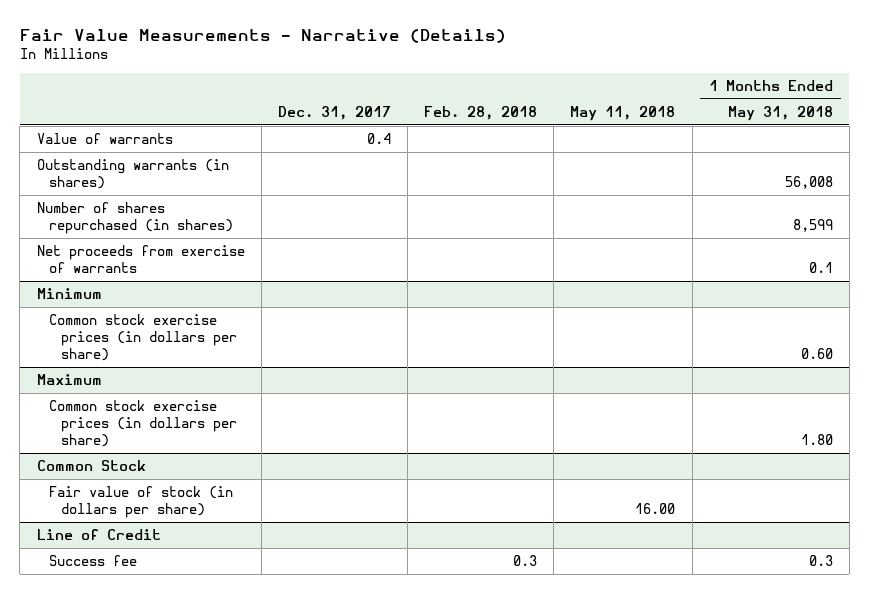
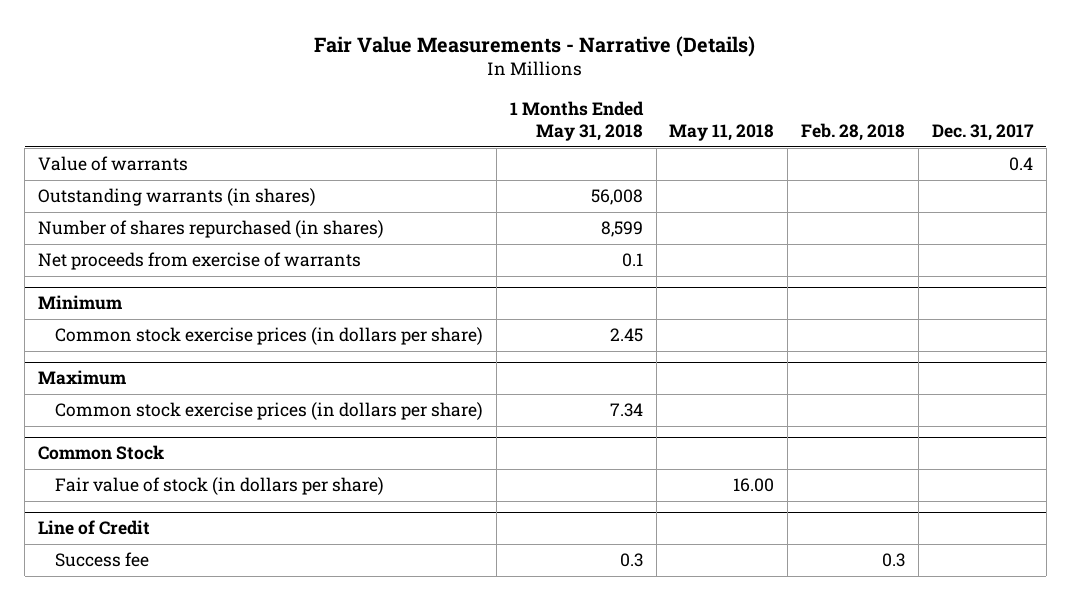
[800,348,833,360] 0.60 -> [609,328,643,343] 2.45
[800,434,833,446] 1.80 -> [609,403,643,418] 7.34

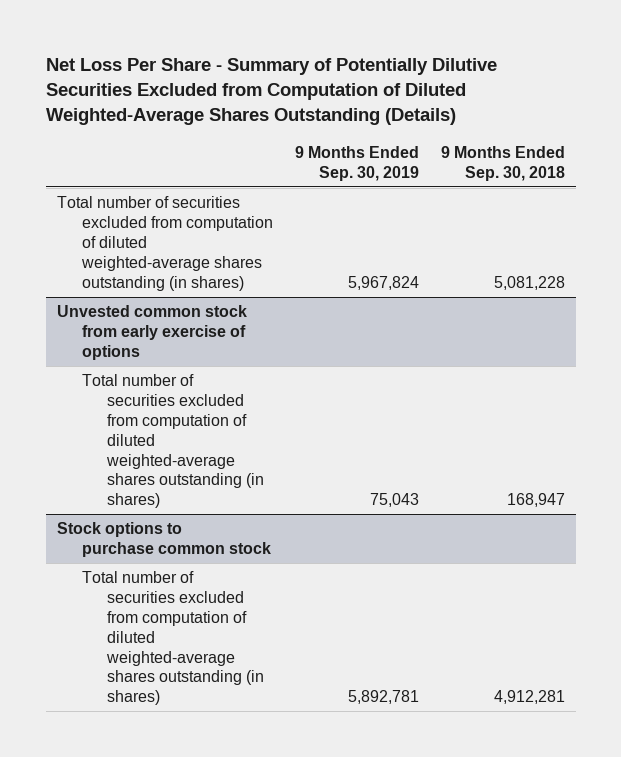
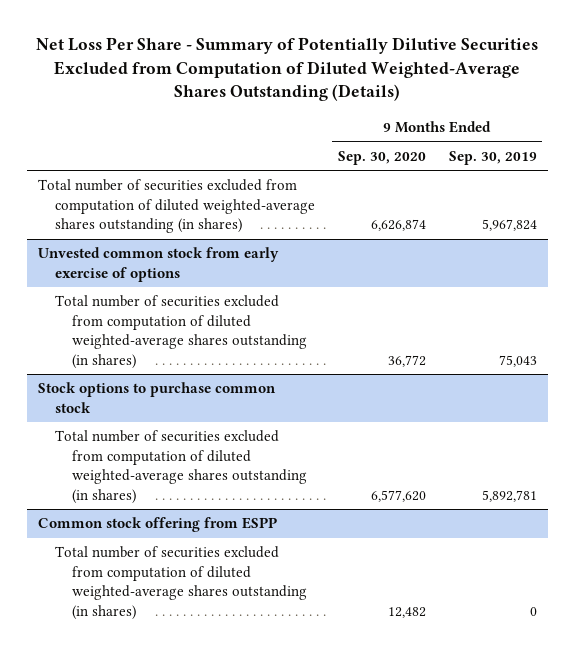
[440,145,565,181] 9 Months Ended Sep. 30, 2018 -> none
none -> [337,150,426,165] Sep. 30, 2020
none -> [38,517,278,533] Common stock offering from ESPP
none -> [55,546,307,620] Total number of securities excluded from computation of diluted weighted-average shares outstanding (in shares)

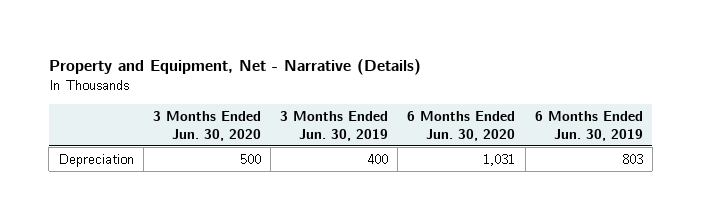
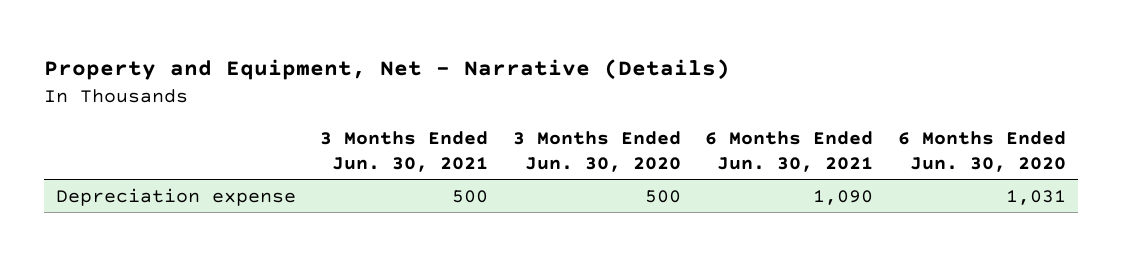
[280,110,389,141] 3 Months Ended Jun. 30, 2019 -> none
[534,110,643,141] 6 Months Ended Jun. 30, 2019 -> none
none -> [320,130,489,173] 3 Months Ended Jun. 30, 2021
none -> [705,130,874,173] 6 Months Ended Jun. 30, 2021
[58,153,134,167] Depreciation -> [55,187,296,206] Depreciation expense

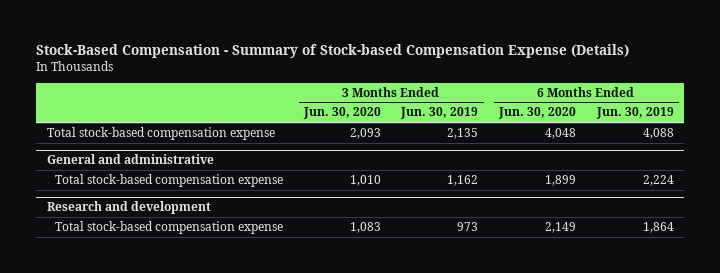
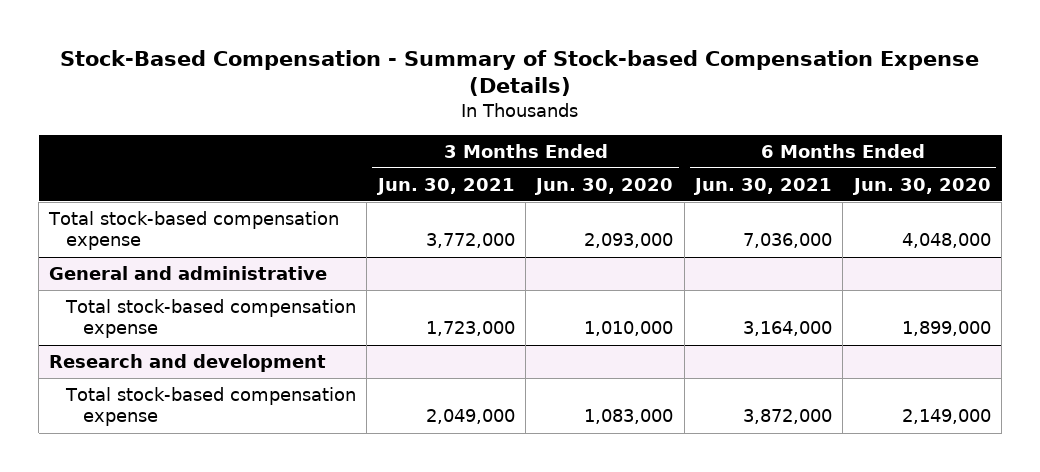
[400,107,479,120] Jun. 30, 2019 -> none
[595,107,674,120] Jun. 30, 2019 -> none
none -> [375,177,515,195] Jun. 30, 2021
none -> [693,177,833,195] Jun. 30, 2021
[349,128,381,140] 2,093 -> [584,233,674,249] 2,093,000
[544,128,576,140] 4,048 -> [901,233,991,249] 4,048,000
[349,175,381,187] 1,010 -> [584,321,674,337] 1,010,000
[544,175,576,187] 1,899 -> [901,321,991,337] 1,899,000
[349,222,381,234] 1,083 -> [584,409,674,425] 1,083,000
[544,222,576,234] 2,149 -> [901,409,991,425] 2,149,000

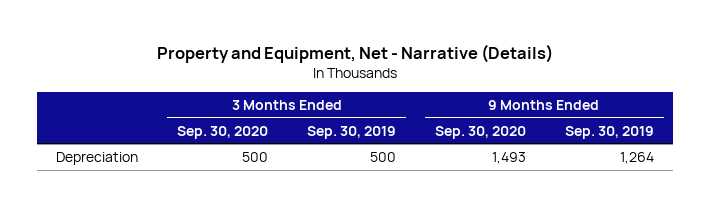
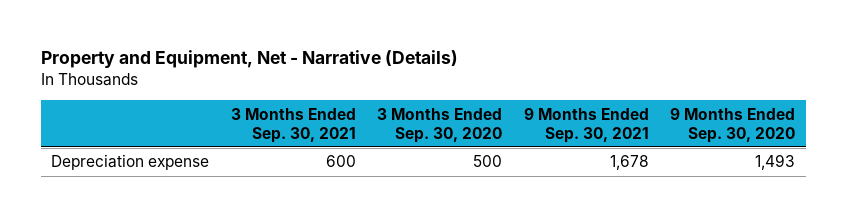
[307,125,397,139] Sep. 30, 2019 -> none
[564,125,654,139] Sep. 30, 2019 -> none
none -> [230,107,356,143] 3 Months Ended Sep. 30, 2021
none -> [523,107,649,143] 9 Months Ended Sep. 30, 2021
[56,152,139,166] Depreciation -> [51,154,210,171] Depreciation expense

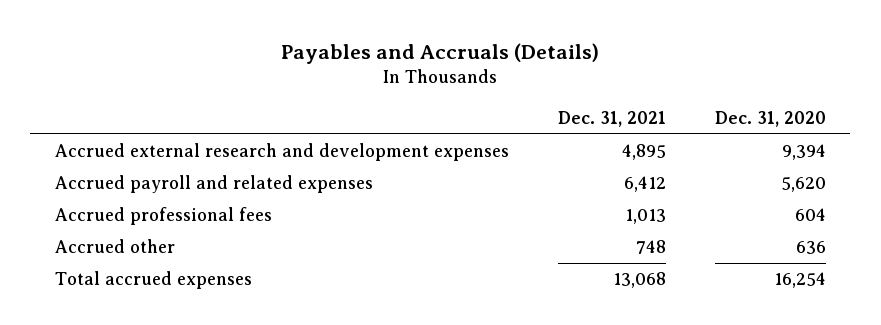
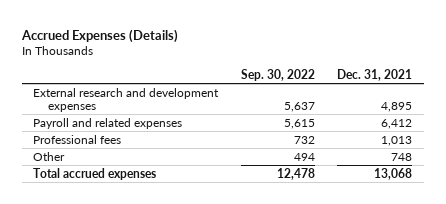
[281,42,600,64] Payables and Accruals (Details) -> [20,28,178,43] Accrued Expenses (Details)
[714,110,826,127] Dec. 31, 2020 -> none
none -> [240,69,315,82] Sep. 30, 2022
[54,143,509,162] Accrued external research and development expenses -> [33,87,220,113] External research and development expenses
[54,175,373,194] Accrued payroll and related expenses -> [33,117,183,129] Payroll and related expenses
[54,207,272,226] Accrued professional fees -> [33,134,122,144] Professional fees
[54,239,175,254] Accrued other -> [33,151,66,161] Other

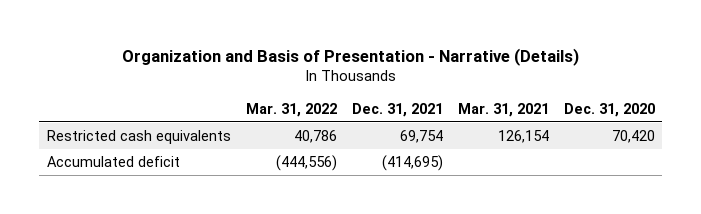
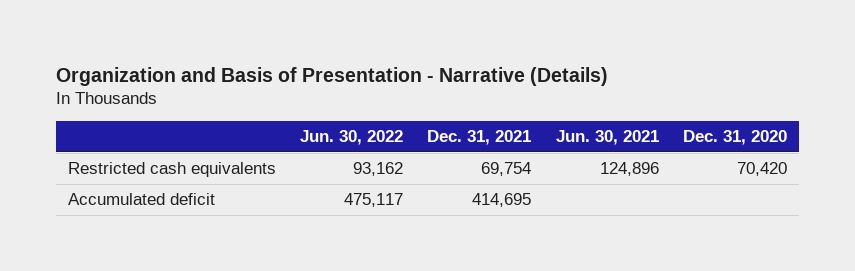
[245,103,337,118] Mar. 31, 2022 -> none
[457,103,549,118] Mar. 31, 2021 -> none
none -> [300,130,404,146] Jun. 30, 2022
none -> [555,130,659,146] Jun. 30, 2021
[381,155,443,172] (414,695) -> [472,193,532,208] 414,695

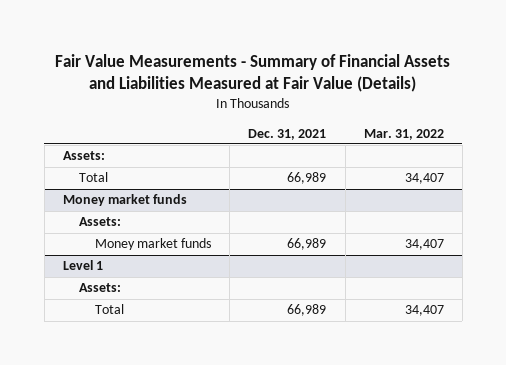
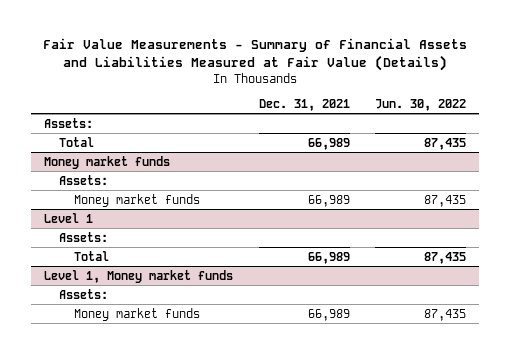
[363,128,444,140] Mar. 31, 2022 -> none
none -> [375,98,467,111] Jun. 30, 2022
none -> [44,269,234,283] Level 1, Money market funds
none -> [59,288,109,299] Assets:
none -> [74,307,201,321] Money market funds

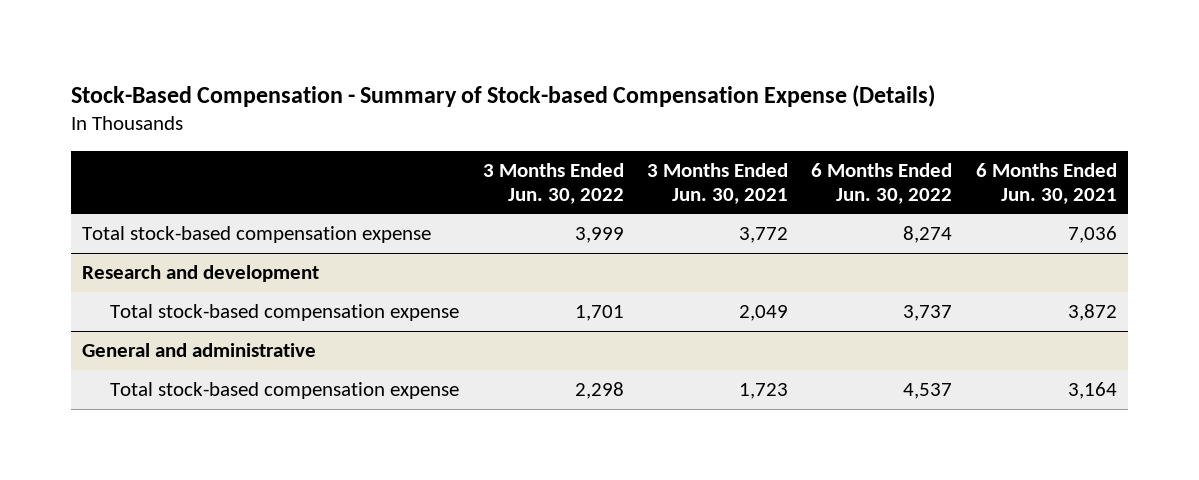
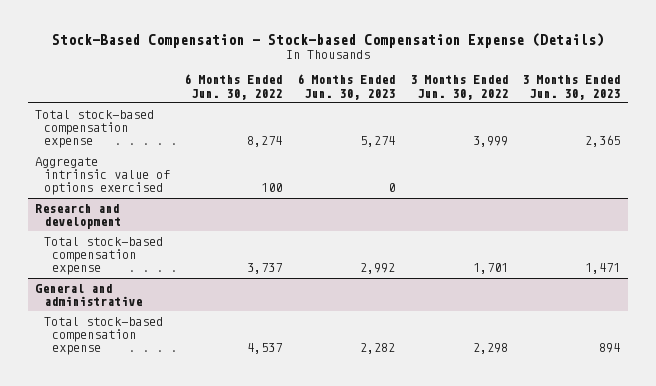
[70,84,935,107] Stock-Based Compensation - Summary of Stock-based Compensation Expense (Details) -> [51,32,604,48] Stock-Based Compensation - Stock-based Compensation Expense (Details)
[647,162,789,204] 3 Months Ended Jun. 30, 2021 -> none
[975,162,1117,204] 6 Months Ended Jun. 30, 2021 -> none
none -> [297,74,396,100] 6 Months Ended Jun. 30, 2023
none -> [522,75,621,100] 3 Months Ended Jun. 30, 2023
none -> [35,156,170,196] Aggregate intrinsic value of options exercised

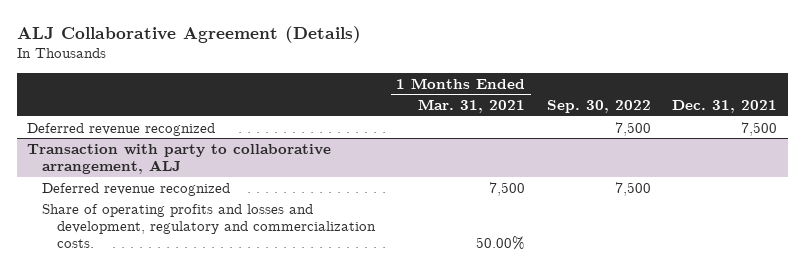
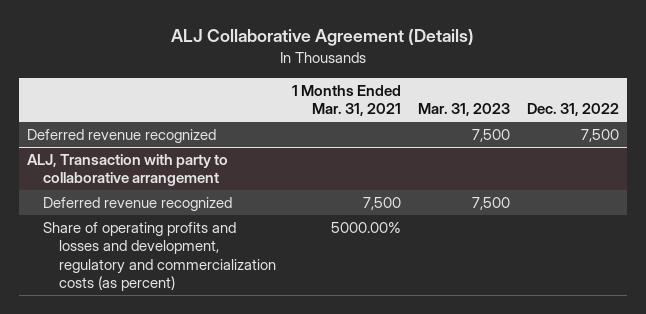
[546,99,651,113] Sep. 30, 2022 -> none
[671,99,777,113] Dec. 31, 2021 -> none
none -> [418,103,511,117] Mar. 31, 2023
none -> [526,103,619,117] Dec. 31, 2022
[27,143,332,175] Transaction with party to collaborative arrangement, ALJ -> [27,154,229,187] ALJ, Transaction with party to collaborative arrangement
[42,203,376,249] Share of operating profits and losses and development, regulatory and commercialization costs. -> [42,222,276,292] Share of operating profits and losses and development, regulatory and commercialization costs (as percent)
[476,236,526,251] 50.00% -> [331,222,402,234] 5000.00%

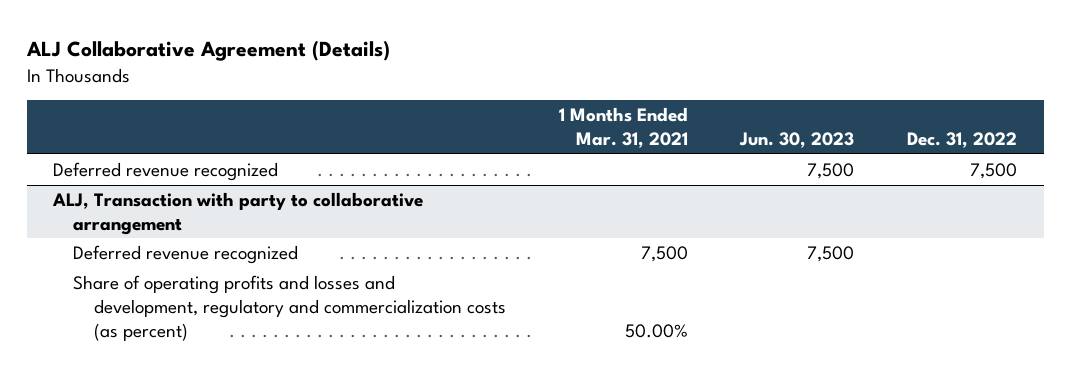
[418,103,511,117] Mar. 31, 2023 -> none
none -> [739,132,855,149] Jun. 30, 2023
[331,222,402,234] 5000.00% -> [624,323,688,338] 50.00%

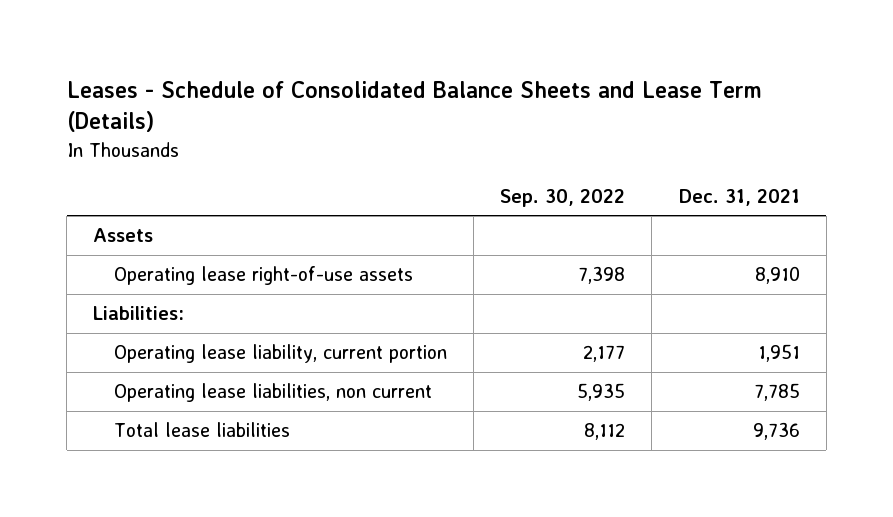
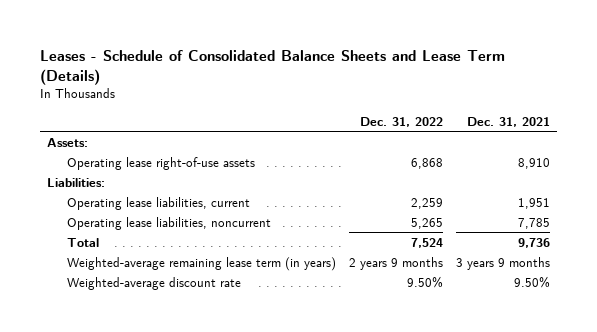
[500,188,626,207] Sep. 30, 2022 -> none
none -> [360,116,444,127] Dec. 31, 2022
[93,228,154,243] Assets -> [47,137,89,147] Assets:
[113,344,447,364] Operating lease liability, current portion -> [66,196,250,210] Operating lease liabilities, current
[113,383,432,403] Operating lease liabilities, non current -> [66,216,271,230] Operating lease liabilities, noncurrent
[113,422,290,438] Total lease liabilities -> [66,237,99,247] Total
none -> [66,256,336,271] Weighted-average remaining lease term (in years)
none -> [66,276,241,290] Weighted-average discount rate

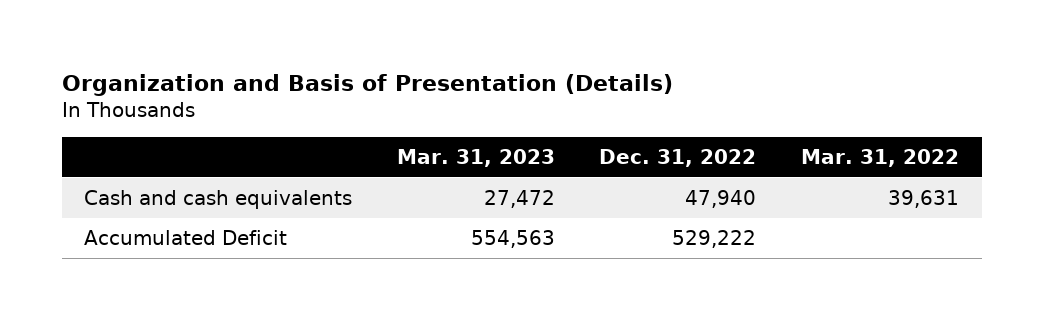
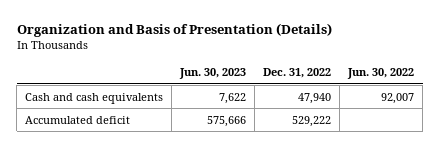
[396,148,555,167] Mar. 31, 2023 -> none
[801,148,960,167] Mar. 31, 2022 -> none
none -> [179,68,247,80] Jun. 30, 2023
none -> [347,68,415,80] Jun. 30, 2022
[83,229,287,245] Accumulated Deficit -> [25,115,131,124] Accumulated deficit

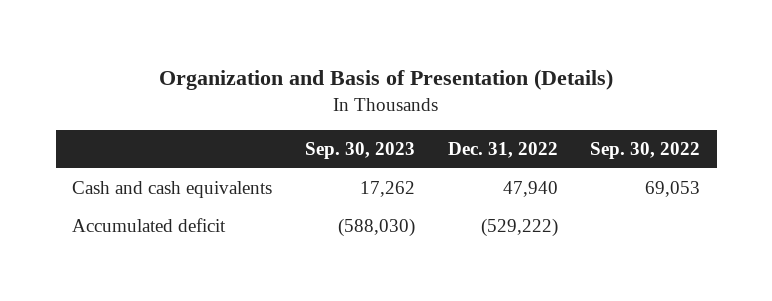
[179,68,247,80] Jun. 30, 2023 -> none
[347,68,415,80] Jun. 30, 2022 -> none
none -> [304,142,415,160] Sep. 30, 2023
none -> [590,142,701,160] Sep. 30, 2022
[292,115,332,127] 529,222 -> [480,218,558,238] (529,222)

